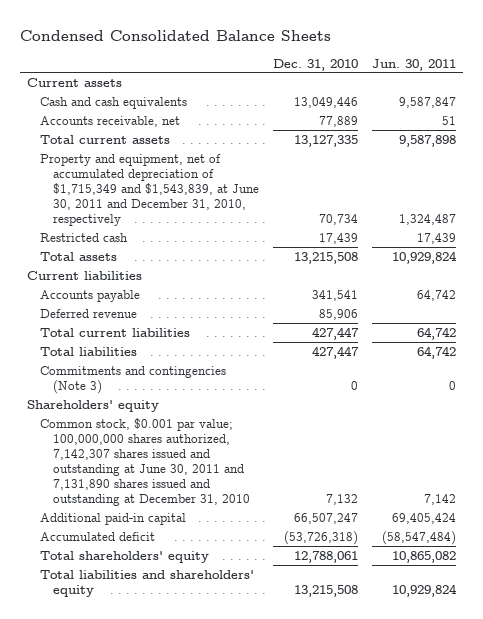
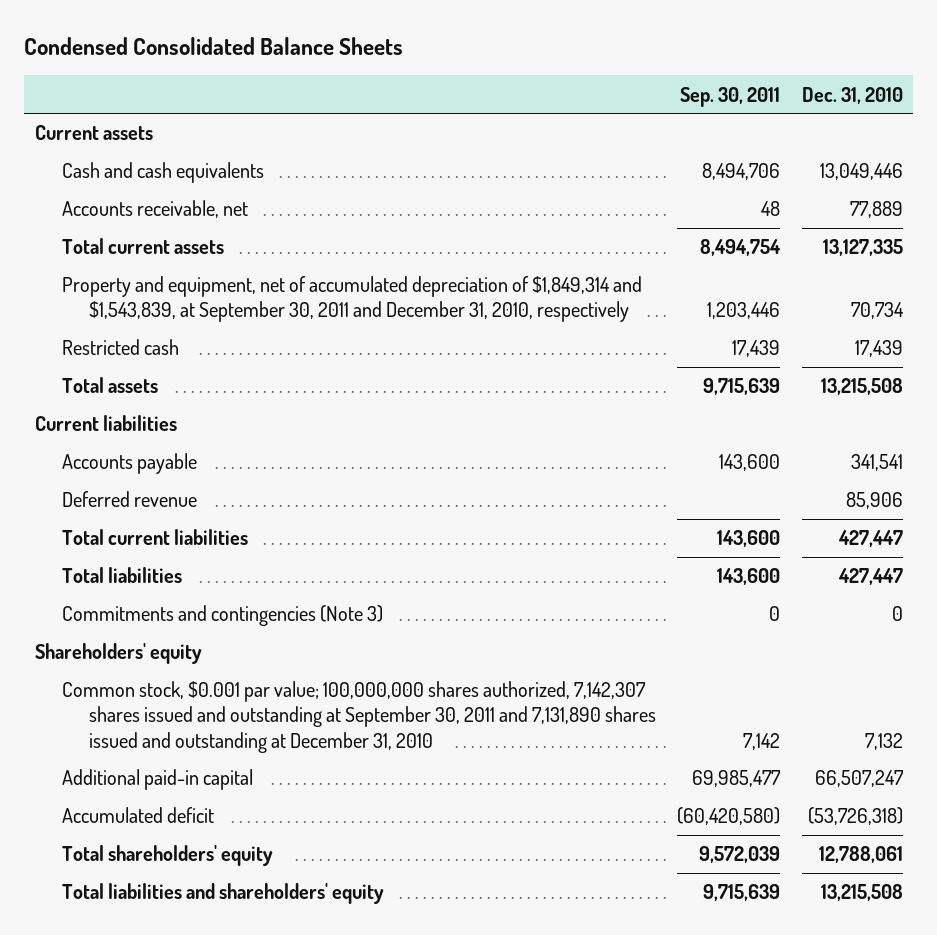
[372,58,457,71] Jun. 30, 2011 -> none
none -> [680,86,781,107] Sep. 30, 2011
[40,153,260,227] Property and equipment, net of accumulated depreciation of $1,715,349 and $1,543,839, at June 30, 2011 and December 31, 2010, respectively -> [62,276,643,323] Property and equipment, net of accumulated depreciation of $1,849,314 and $1,543,839, at September 30, 2011 and December 31, 2010, respectively
[40,417,251,507] Common stock, $0.001 par value; 100,000,000 shares authorized, 7,142,307 shares issued and outstanding at June 30, 2011 and 7,131,890 shares issued and outstanding at December 31, 2010 -> [62,681,657,753] Common stock, $0.001 par value; 100,000,000 shares authorized, 7,142,307 shares issued and outstanding at September 30, 2011 and 7,131,890 shares issued and outstanding at December 31, 2010

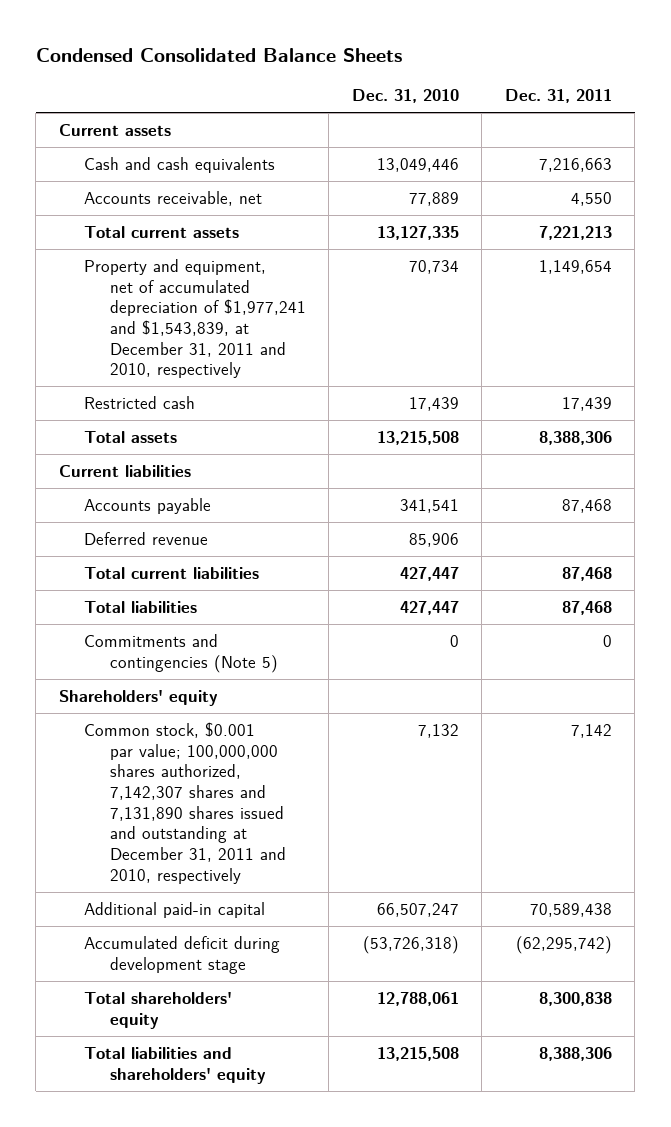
[680,86,781,107] Sep. 30, 2011 -> none
none -> [504,89,612,104] Dec. 31, 2011
[62,276,643,323] Property and equipment, net of accumulated depreciation of $1,849,314 and $1,543,839, at September 30, 2011 and December 31, 2010, respectively -> [84,258,306,379] Property and equipment, net of accumulated depreciation of $1,977,241 and $1,543,839, at December 31, 2011 and 2010, respectively
[62,605,384,627] Commitments and contingencies (Note 3) -> [84,633,278,673] Commitments and contingencies (Note 5)
[62,681,657,753] Common stock, $0.001 par value; 100,000,000 shares authorized, 7,142,307 shares issued and outstanding at September 30, 2011 and 7,131,890 shares issued and outstanding at December 31, 2010 -> [84,721,286,884] Common stock, $0.001 par value; 100,000,000 shares authorized, 7,142,307 shares and 7,131,890 shares issued and outstanding at December 31, 2011 and 2010, respectively
[62,807,215,824] Accumulated deficit -> [84,935,281,974] Accumulated deficit during development stage

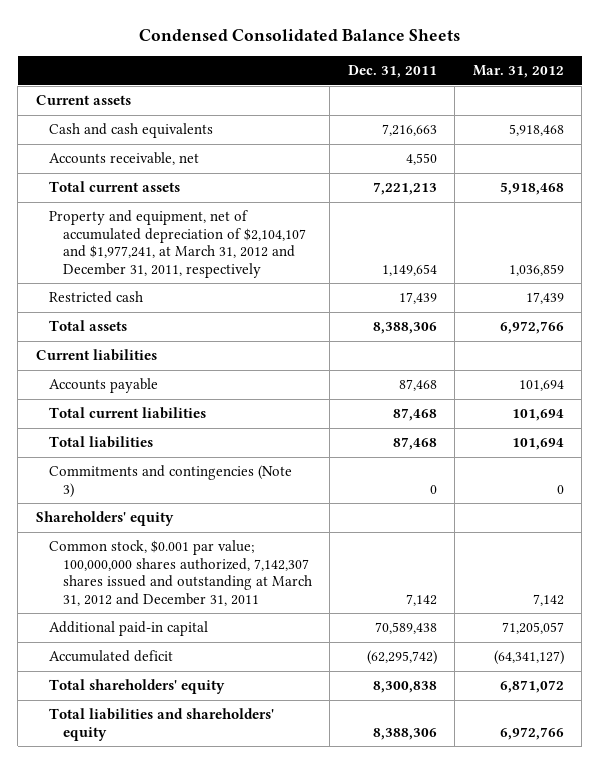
[351,89,459,104] Dec. 31, 2010 -> none
none -> [472,65,564,79] Mar. 31, 2012
[84,258,306,379] Property and equipment, net of accumulated depreciation of $1,977,241 and $1,543,839, at December 31, 2011 and 2010, respectively -> [49,210,307,278] Property and equipment, net of accumulated depreciation of $2,104,107 and $1,977,241, at March 31, 2012 and December 31, 2011, respectively
[84,531,209,545] Deferred revenue -> none
[84,633,278,673] Commitments and contingencies (Note 5) -> [49,465,293,498] Commitments and contingencies (Note 3)
[84,721,286,884] Common stock, $0.001 par value; 100,000,000 shares authorized, 7,142,307 shares and 7,131,890 shares issued and outstanding at December 31, 2011 and 2010, respectively -> [49,540,313,606] Common stock, $0.001 par value; 100,000,000 shares authorized, 7,142,307 shares issued and outstanding at March 31, 2012 and December 31, 2011
[84,935,281,974] Accumulated deficit during development stage -> [49,650,174,663] Accumulated deficit

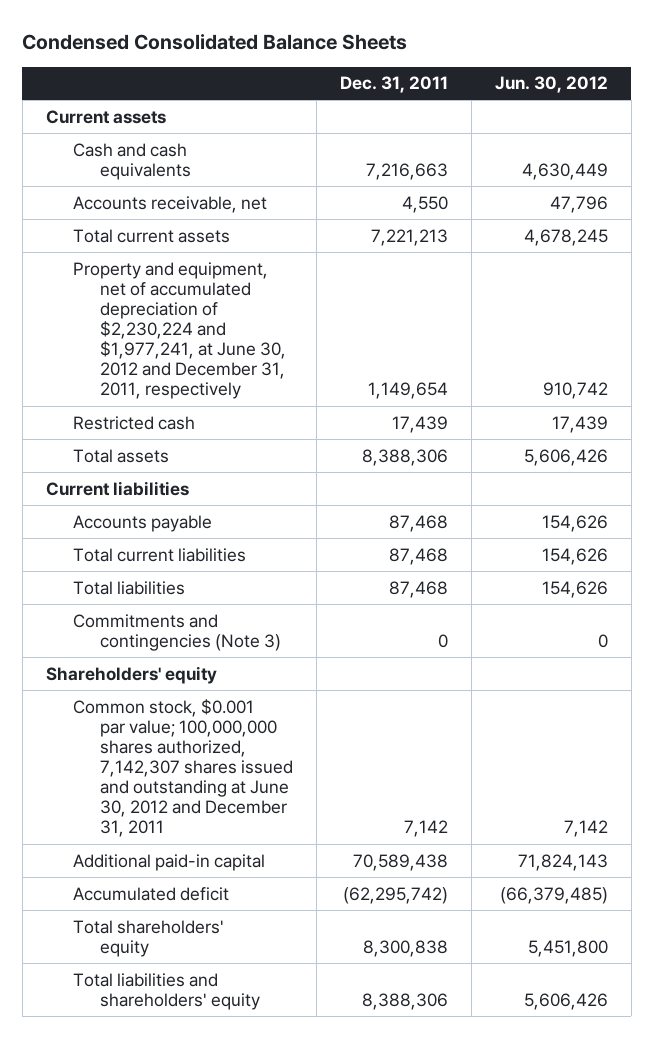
[472,65,564,79] Mar. 31, 2012 -> none
none -> [494,76,608,94] Jun. 30, 2012
[49,210,307,278] Property and equipment, net of accumulated depreciation of $2,104,107 and $1,977,241, at March 31, 2012 and December 31, 2011, respectively -> [72,261,287,400] Property and equipment, net of accumulated depreciation of $2,230,224 and $1,977,241, at June 30, 2012 and December 31, 2011, respectively
[49,540,313,606] Common stock, $0.001 par value; 100,000,000 shares authorized, 7,142,307 shares issued and outstanding at March 31, 2012 and December 31, 2011 -> [72,698,294,838] Common stock, $0.001 par value; 100,000,000 shares authorized, 7,142,307 shares issued and outstanding at June 30, 2012 and December 31, 2011

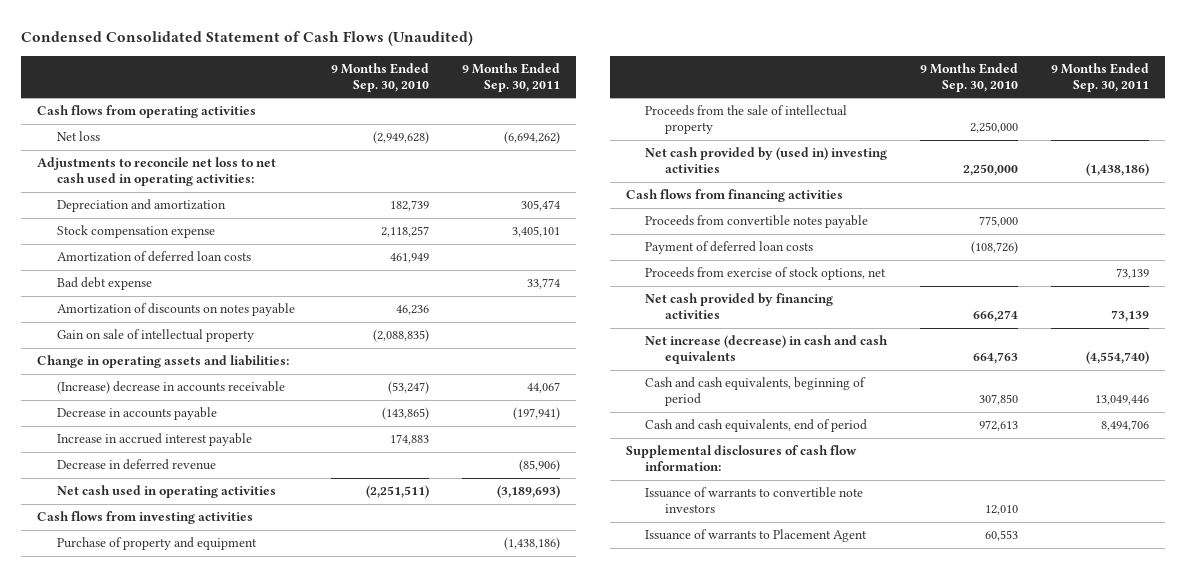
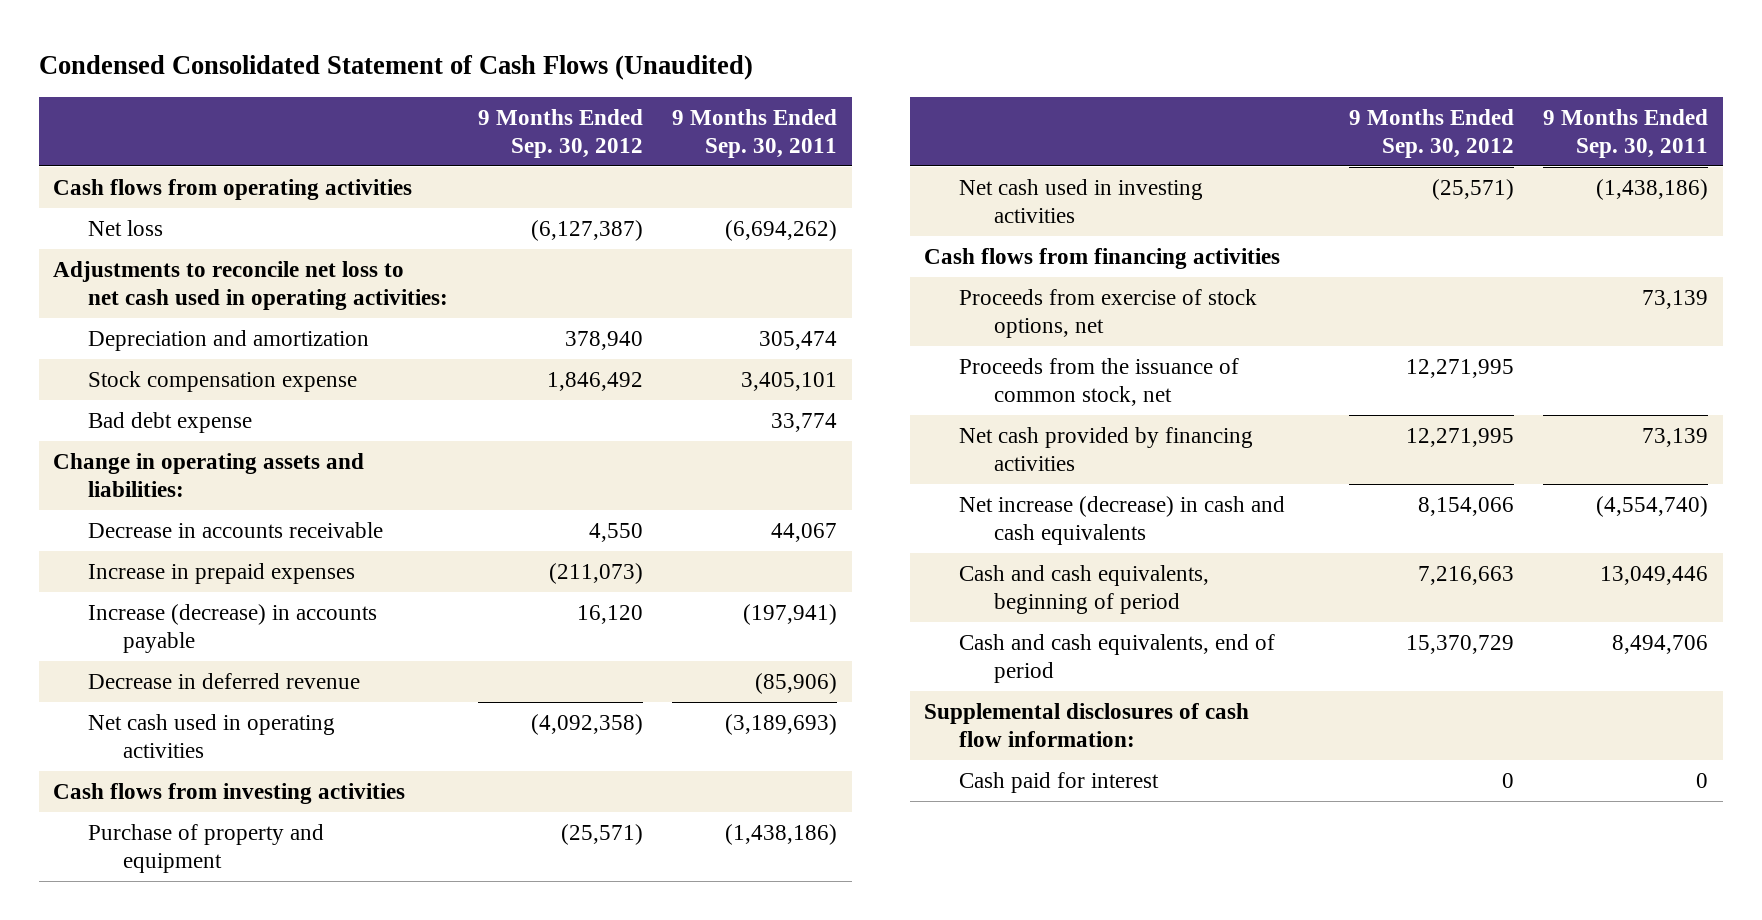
[331,62,430,93] 9 Months Ended Sep. 30, 2010 -> none
none -> [477,108,643,158] 9 Months Ended Sep. 30, 2012
[56,251,251,263] Amortization of deferred loan costs -> none
[56,303,295,317] Amortization of discounts on notes payable -> none
[56,329,254,343] Gain on sale of intellectual property -> none
[56,433,252,447] Increase in accrued interest payable -> none
[56,381,285,395] (Increase) decrease in accounts receivable -> [88,521,384,538] Decrease in accounts receivable
none -> [88,562,356,584] Increase in prepaid expenses
[56,407,217,421] Decrease in accounts payable -> [88,603,378,653] Increase (decrease) in accounts payable
[645,105,848,135] Proceeds from the sale of intellectual property -> none
[645,147,888,174] Net cash provided by (used in) investing activities -> [959,178,1204,223] Net cash used in investing activities
[645,215,869,229] Proceeds from convertible notes payable -> none
[645,241,814,255] Payment of deferred loan costs -> none
none -> [959,357,1240,406] Proceeds from the issuance of common stock, net
[645,487,864,514] Issuance of warrants to convertible note investors -> none
[645,529,868,543] Issuance of warrants to Placement Agent -> none
none -> [959,771,1160,793] Cash paid for interest

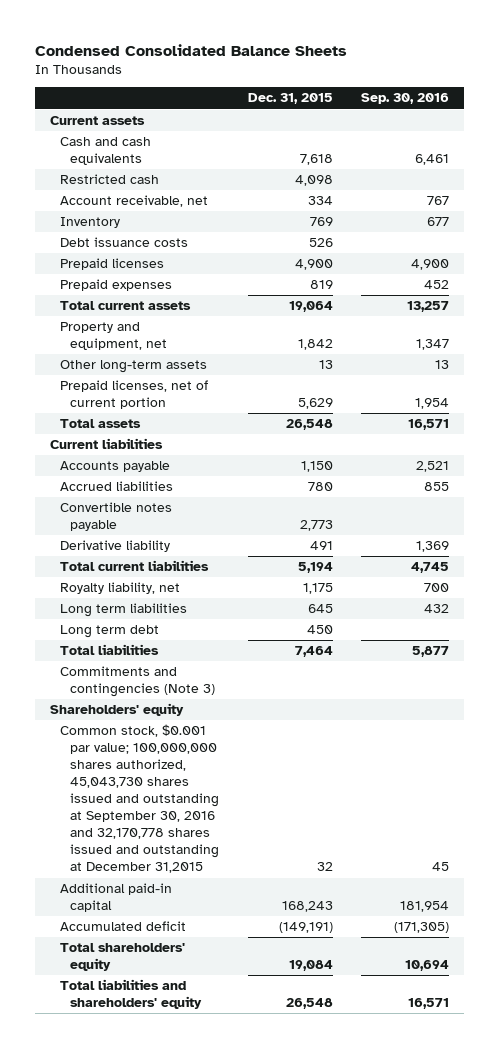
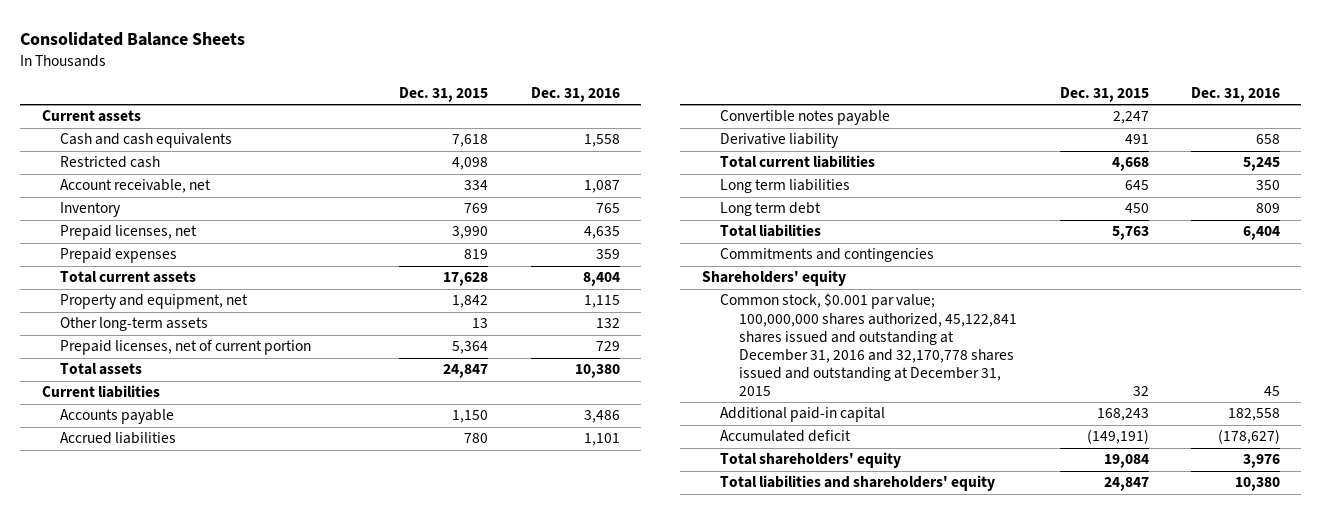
[35,44,348,57] Condensed Consolidated Balance Sheets -> [20,31,246,46] Consolidated Balance Sheets
[361,93,450,105] Sep. 30, 2016 -> none
none -> [531,87,621,103] Dec. 31, 2016
[59,237,188,248] Debt issuance costs -> none
[59,258,164,271] Prepaid licenses -> [60,225,198,241] Prepaid licenses, net
[294,259,333,271] 4,900 -> [452,226,489,240] 3,990
[288,301,333,313] 19,064 -> [443,272,489,287] 17,628
[297,398,333,410] 5,629 -> [452,341,489,355] 5,364
[285,419,333,431] 26,548 -> [443,364,489,379] 24,847
[299,520,333,532] 2,773 -> [1112,111,1149,125] 2,247
[59,582,180,595] Royalty liability, net -> none
[297,562,333,574] 5,194 -> [1111,157,1149,172] 4,668
[294,646,333,658] 7,464 -> [1111,226,1149,241] 5,763
[59,666,215,698] Commitments and contingencies (Note 3) -> [720,248,935,263] Commitments and contingencies
[59,724,219,874] Common stock, $0.001 par value; 100,000,000 shares authorized, 45,043,730 shares issued and outstanding at September 30, 2016 and 32,170,778 shares issued and outstanding at December 31,2015 -> [720,293,1017,397] Common stock, $0.001 par value; 100,000,000 shares authorized, 45,122,841 shares issued and outstanding at December 31, 2016 and 32,170,778 shares issued and outstanding at December 31, 2015
[285,998,333,1010] 26,548 -> [1103,477,1149,492] 24,847

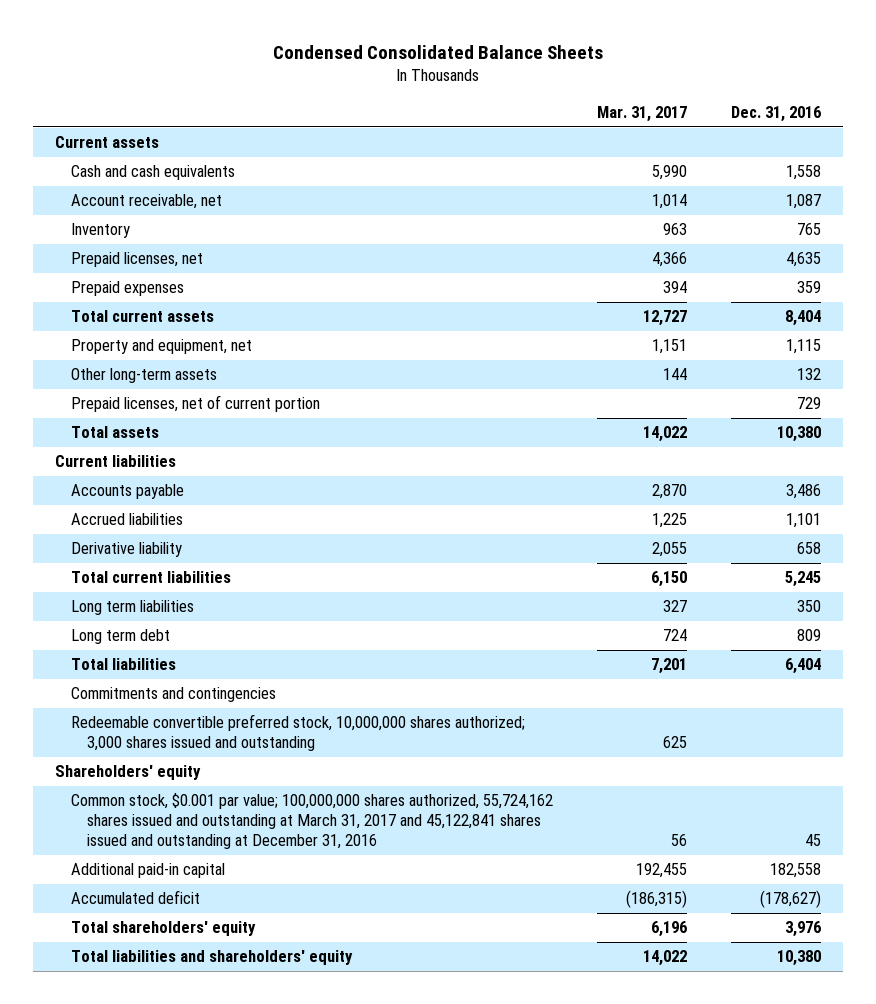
[20,31,246,46] Consolidated Balance Sheets -> [272,44,603,59] Condensed Consolidated Balance Sheets
[399,87,489,103] Dec. 31, 2015 -> none
none -> [596,106,687,123] Mar. 31, 2017
[60,156,161,169] Restricted cash -> none
[720,110,891,126] Convertible notes payable -> none
none -> [70,714,525,752] Redeemable convertible preferred stock, 10,000,000 shares authorized; 3,000 shares issued and outstanding
[720,293,1017,397] Common stock, $0.001 par value; 100,000,000 shares authorized, 45,122,841 shares issued and outstanding at December 31, 2016 and 32,170,778 shares issued and outstanding at December 31, 2015 -> [70,793,553,850] Common stock, $0.001 par value; 100,000,000 shares authorized, 55,724,162 shares issued and outstanding at March 31, 2017 and 45,122,841 shares issued and outstanding at December 31, 2016

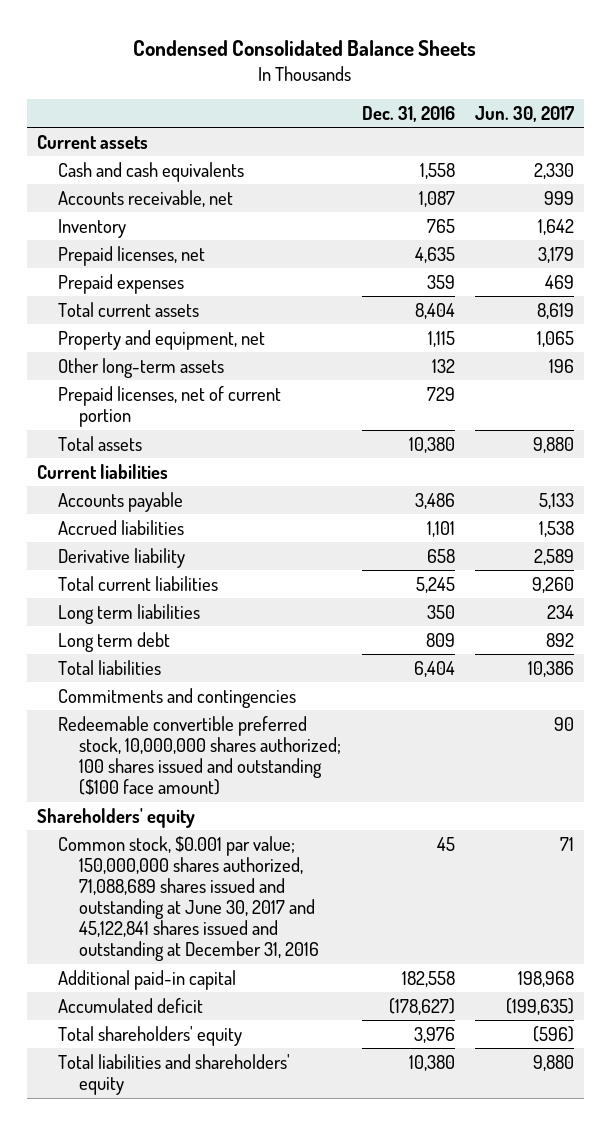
[596,106,687,123] Mar. 31, 2017 -> none
none -> [474,105,574,122] Jun. 30, 2017
[70,194,222,210] Account receivable, net -> [58,189,234,207] Accounts receivable, net
[70,714,525,752] Redeemable convertible preferred stock, 10,000,000 shares authorized; 3,000 shares issued and outstanding -> [58,715,342,796] Redeemable convertible preferred stock, 10,000,000 shares authorized; 100 shares issued and outstanding ($100 face amount)
[70,793,553,850] Common stock, $0.001 par value; 100,000,000 shares authorized, 55,724,162 shares issued and outstanding at March 31, 2017 and 45,122,841 shares issued and outstanding at December 31, 2016 -> [58,835,320,962] Common stock, $0.001 par value; 150,000,000 shares authorized, 71,088,689 shares issued and outstanding at June 30, 2017 and 45,122,841 shares issued and outstanding at December 31, 2016

